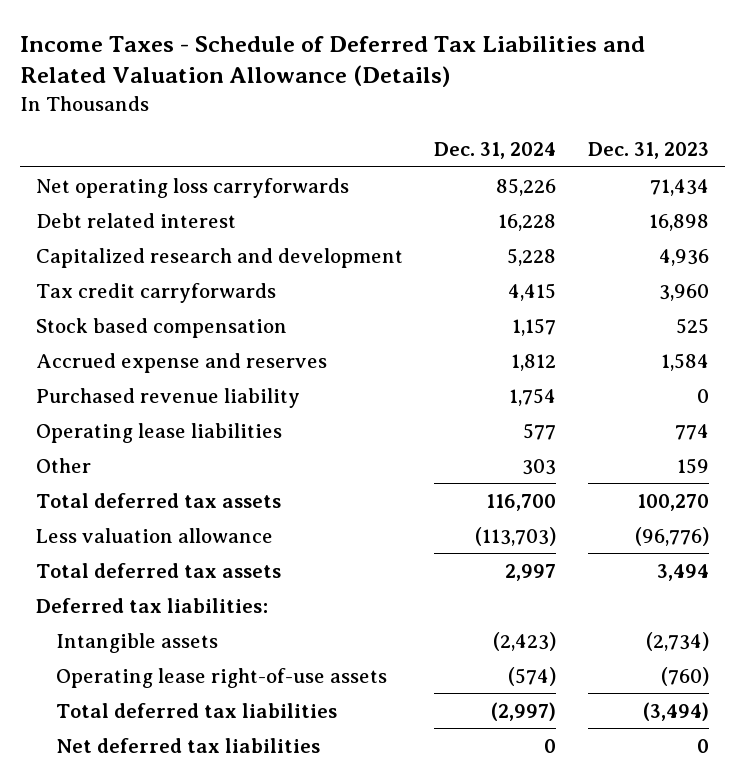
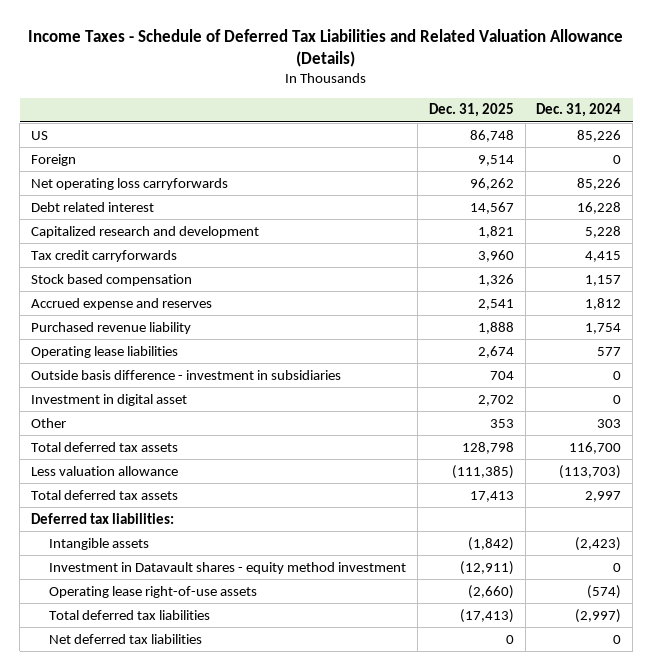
[587,142,709,160] Dec. 31, 2023 -> none
none -> [428,103,514,118] Dec. 31, 2025
none -> [31,130,49,140] US
none -> [31,153,77,166] Foreign
none -> [31,369,342,380] Outside basis difference - investment in subsidiaries
none -> [31,393,188,406] Investment in digital asset
none -> [49,561,407,574] Investment in Datavault shares - equity method investment

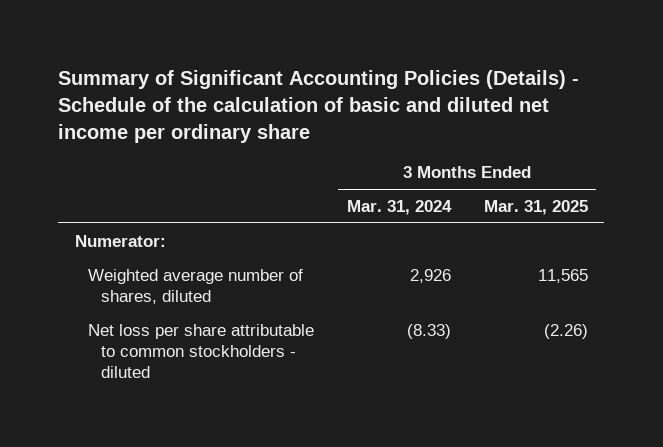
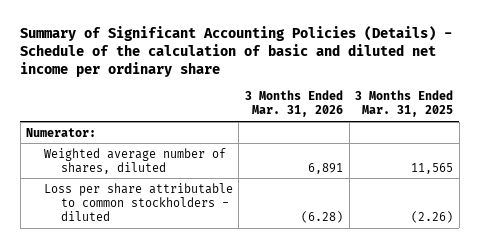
[346,200,452,216] Mar. 31, 2024 -> none
none -> [244,90,343,118] 3 Months Ended Mar. 31, 2026
[87,323,314,378] Net loss per share attributable to common stockholders - diluted -> [43,182,233,221] Loss per share attributable to common stockholders - diluted

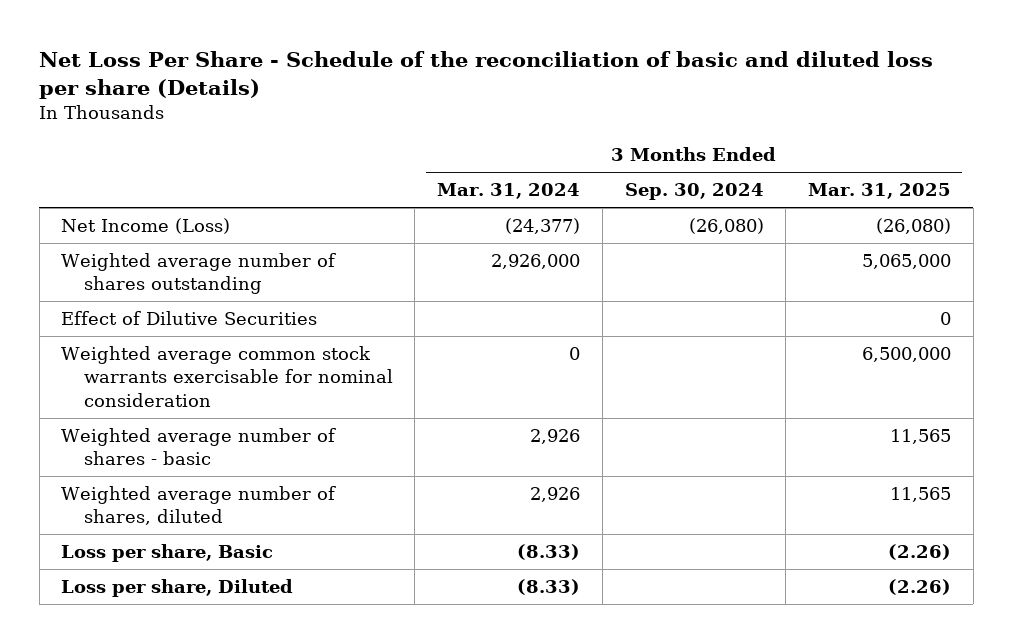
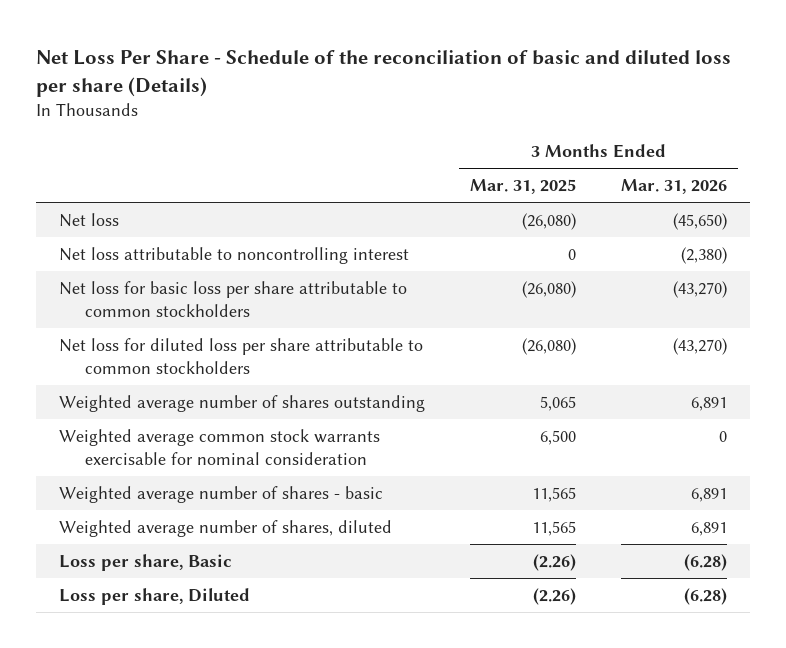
[437,183,581,200] Mar. 31, 2024 -> none
[624,183,764,201] Sep. 30, 2024 -> none
none -> [621,179,728,195] Mar. 31, 2026
[61,311,318,326] Effect of Dilutive Securities -> none
[61,218,231,235] Net Income (Loss) -> [58,212,119,227] Net loss
none -> [58,246,409,264] Net loss attributable to noncontrolling interest
none -> [58,280,407,318] Net loss for basic loss per share attributable to common stockholders
none -> [58,337,423,375] Net loss for diluted loss per share attributable to common stockholders
[862,254,952,270] 5,065,000 -> [539,395,576,411] 5,065
[862,347,952,363] 6,500,000 -> [539,429,576,445] 6,500

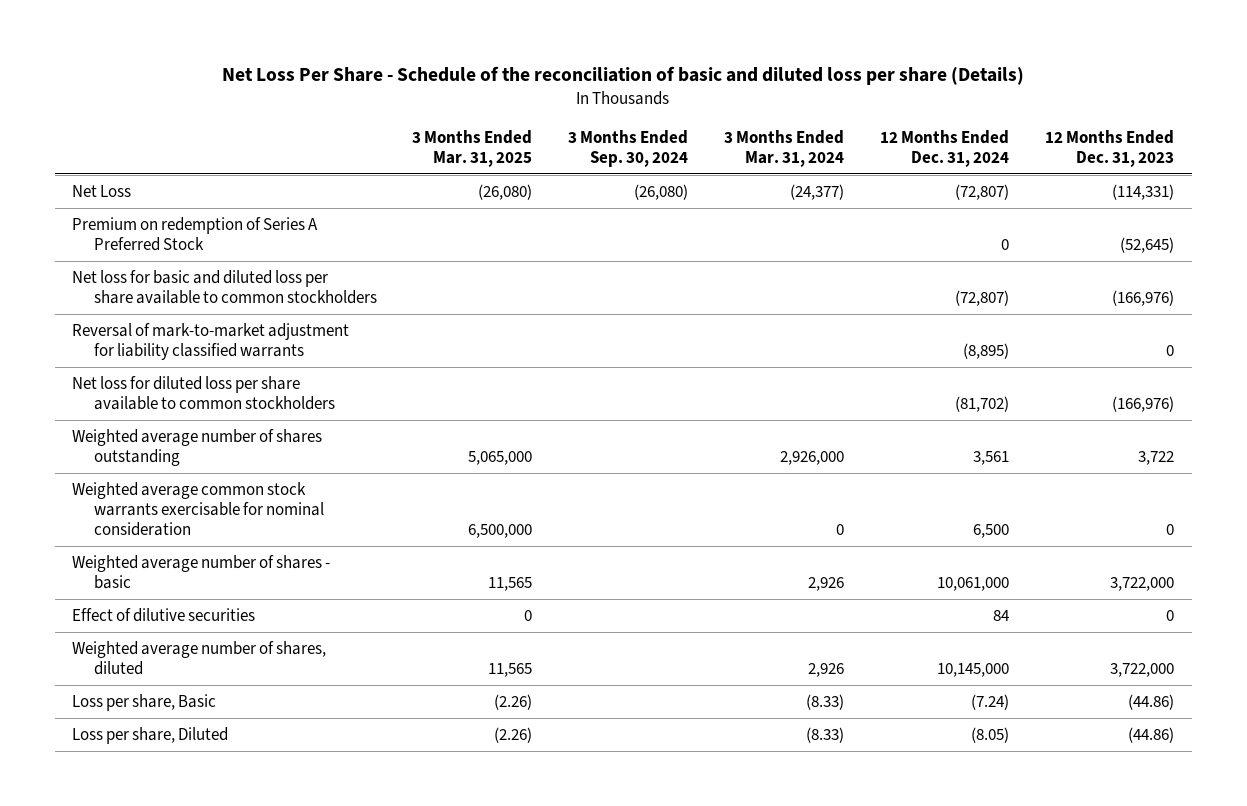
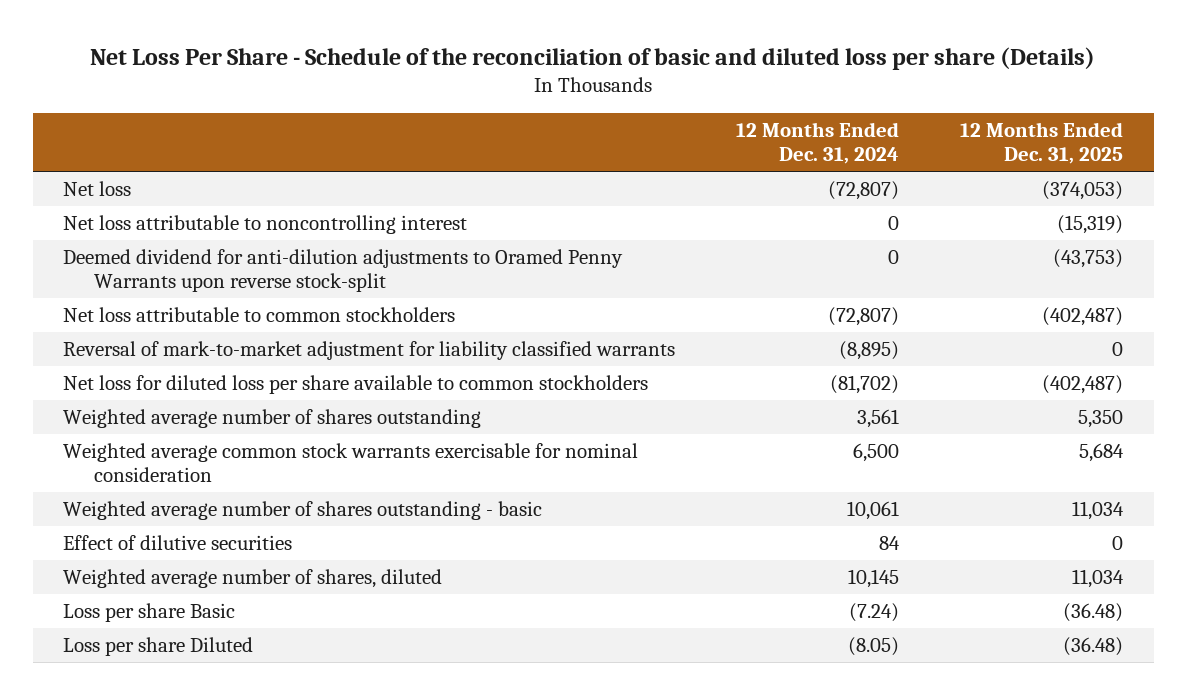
[412,130,533,168] 3 Months Ended Mar. 31, 2025 -> none
[568,130,689,168] 3 Months Ended Sep. 30, 2024 -> none
[724,130,845,168] 3 Months Ended Mar. 31, 2024 -> none
[1045,130,1175,168] 12 Months Ended Dec. 31, 2023 -> none
none -> [960,122,1124,164] 12 Months Ended Dec. 31, 2025
[72,217,319,252] Premium on redemption of Series A Preferred Stock -> none
[72,185,132,198] Net Loss -> [63,181,132,197] Net loss
none -> [63,215,468,235] Net loss attributable to noncontrolling interest
none -> [63,249,624,292] Deemed dividend for anti-dilution adjustments to Oramed Penny Warrants upon reverse stock-split
[72,270,377,305] Net loss for basic and diluted loss per share available to common stockholders -> [63,307,456,323] Net loss attributable to common stockholders
[72,555,331,590] Weighted average number of shares - basic -> [63,501,543,521] Weighted average number of shares outstanding - basic
[937,577,1010,592] 10,061,000 -> [847,501,900,521] 10,061
[937,663,1010,678] 10,145,000 -> [848,569,900,589] 10,145
[72,694,217,712] Loss per share, Basic -> [63,603,236,623] Loss per share Basic
[72,727,229,745] Loss per share, Diluted -> [63,637,254,657] Loss per share Diluted

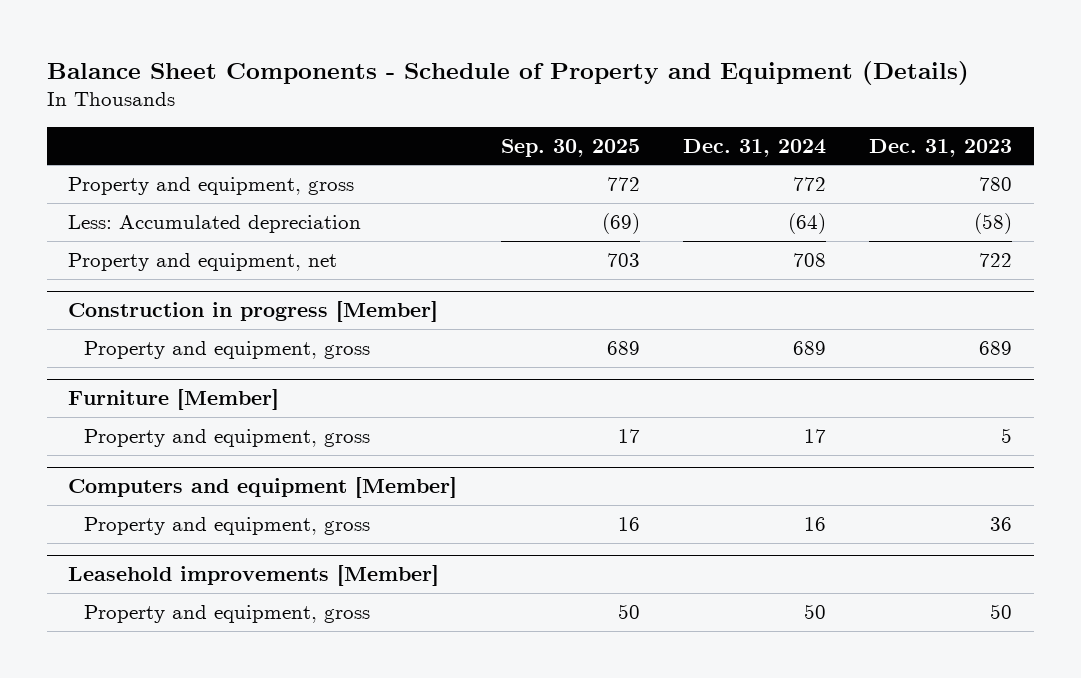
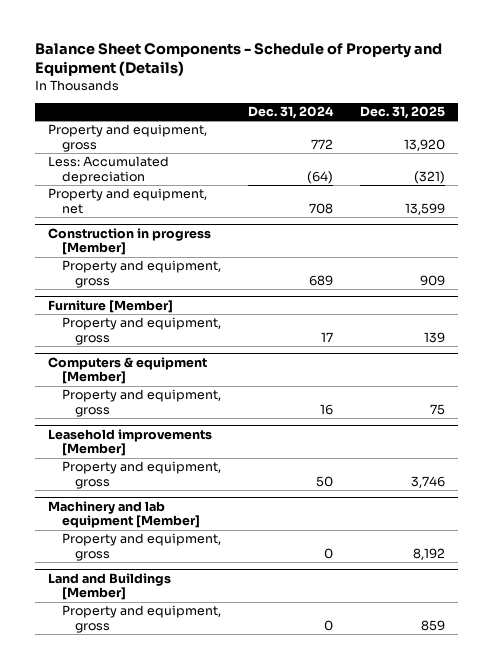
[500,138,640,157] Sep. 30, 2025 -> none
[869,138,1013,157] Dec. 31, 2023 -> none
none -> [359,105,445,119] Dec. 31, 2025
[68,476,458,498] Computers and equipment [Member] -> [48,356,208,385] Computers & equipment [Member]
none -> [48,500,200,529] Machinery and lab equipment [Member]
none -> [61,533,221,561] Property and equipment, gross
none -> [48,572,172,601] Land and Buildings [Member]
none -> [61,605,221,633] Property and equipment, gross

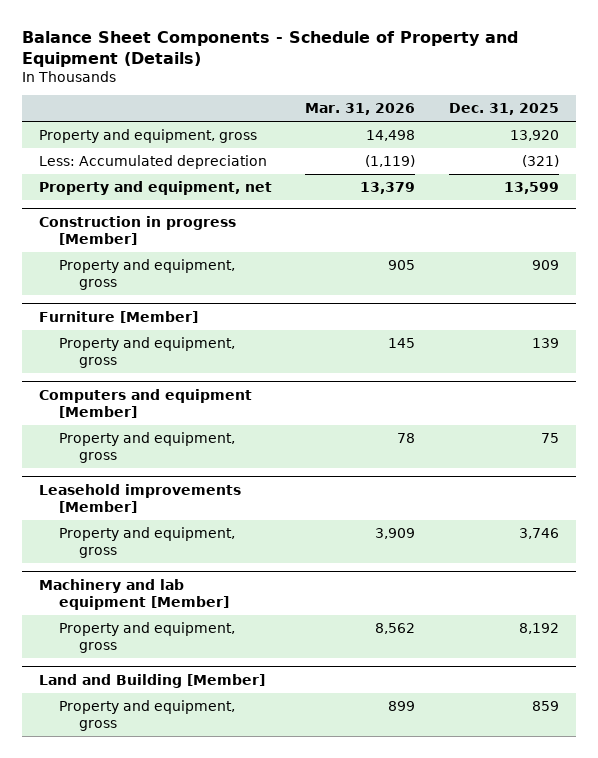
[247,105,334,119] Dec. 31, 2024 -> none
none -> [305,103,416,116] Mar. 31, 2026
[48,356,208,385] Computers & equipment [Member] -> [38,388,252,418] Computers and equipment [Member]
[48,572,172,601] Land and Buildings [Member] -> [38,673,265,688] Land and Building [Member]

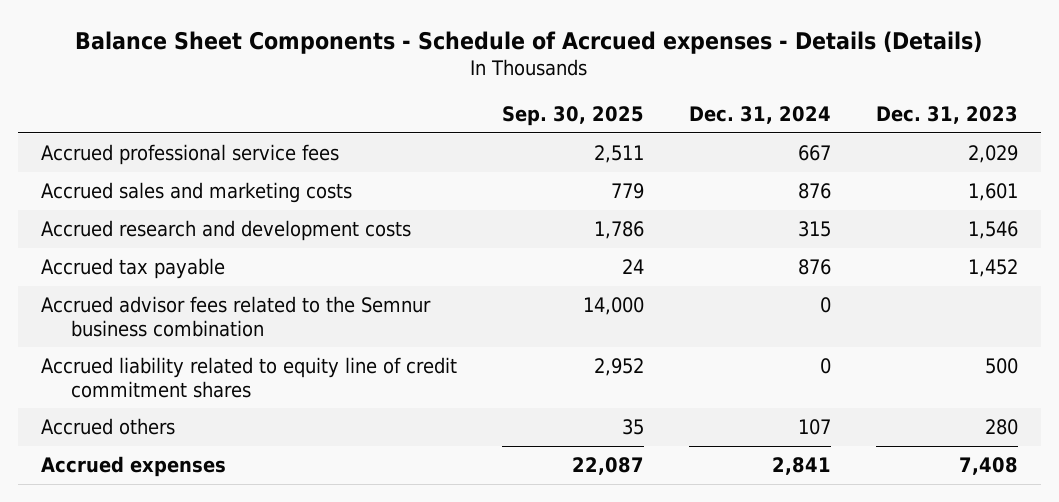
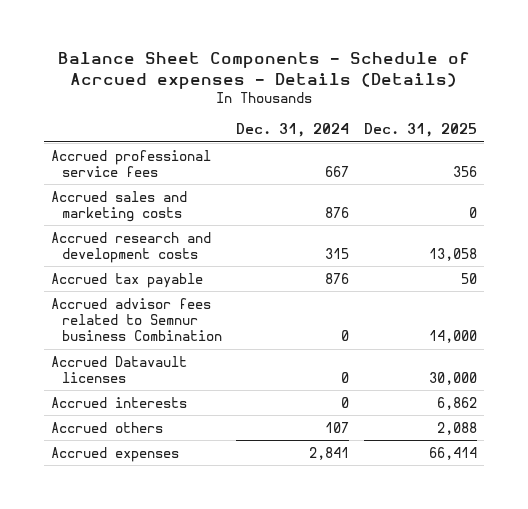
[501,106,644,127] Sep. 30, 2025 -> none
[876,106,1019,125] Dec. 31, 2023 -> none
none -> [363,123,477,138] Dec. 31, 2025
[40,356,457,398] Accrued liability related to equity line of credit commitment shares -> none
[40,295,431,337] Accrued advisor fees related to the Semnur business combination -> [50,297,222,342] Accrued advisor fees related to Semnur business Combination
none -> [50,355,187,383] Accrued Datavault licenses
none -> [50,396,187,408] Accrued interests

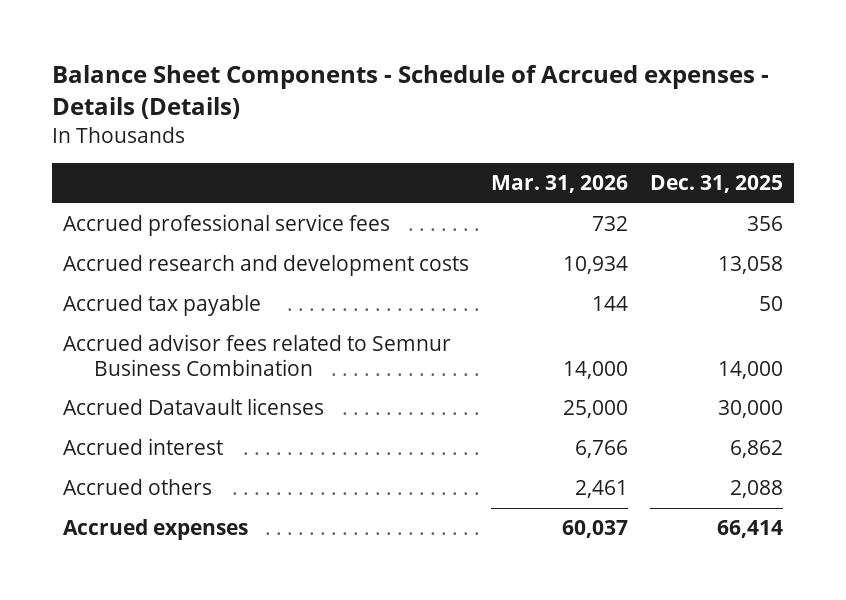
[236,123,350,138] Dec. 31, 2024 -> none
none -> [490,175,628,194] Mar. 31, 2026
[50,190,187,222] Accrued sales and marketing costs -> none
[50,297,222,342] Accrued advisor fees related to Semnur business Combination -> [62,334,451,376] Accrued advisor fees related to Semnur Business Combination
[50,396,187,408] Accrued interests -> [62,438,223,456] Accrued interest

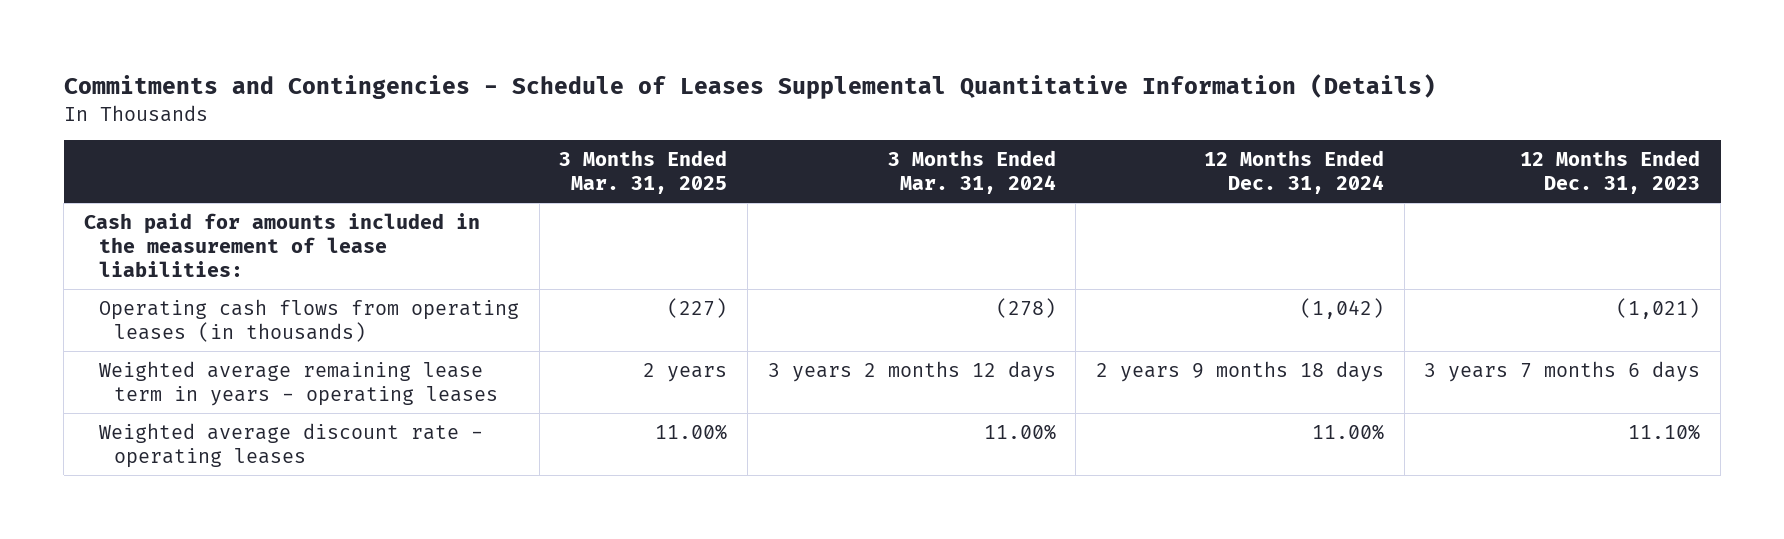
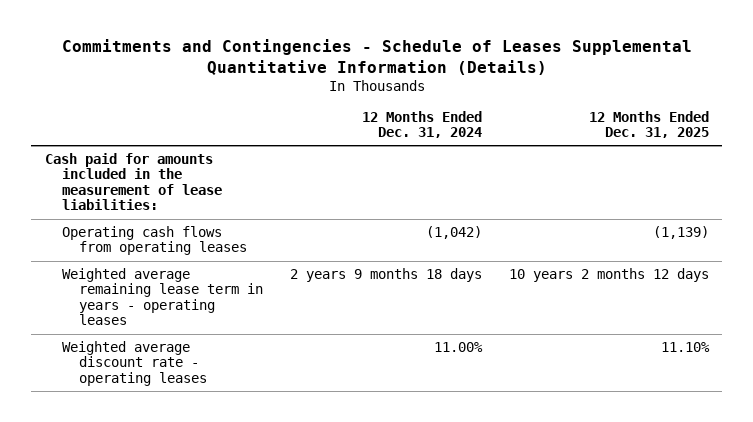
[559,150,728,195] 3 Months Ended Mar. 31, 2025 -> none
[887,150,1056,195] 3 Months Ended Mar. 31, 2024 -> none
[1520,150,1701,195] 12 Months Ended Dec. 31, 2023 -> none
none -> [588,110,709,139] 12 Months Ended Dec. 31, 2025
[99,298,520,342] Operating cash flows from operating leases (in thousands) -> [61,225,248,256] Operating cash flows from operating leases

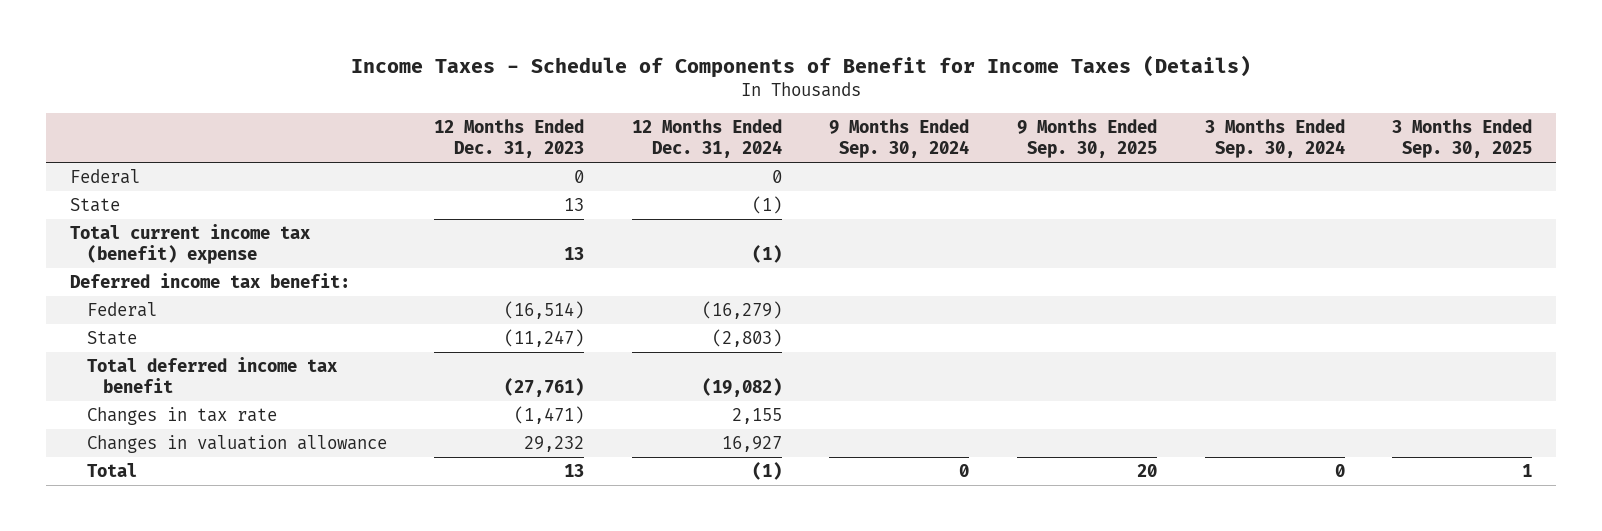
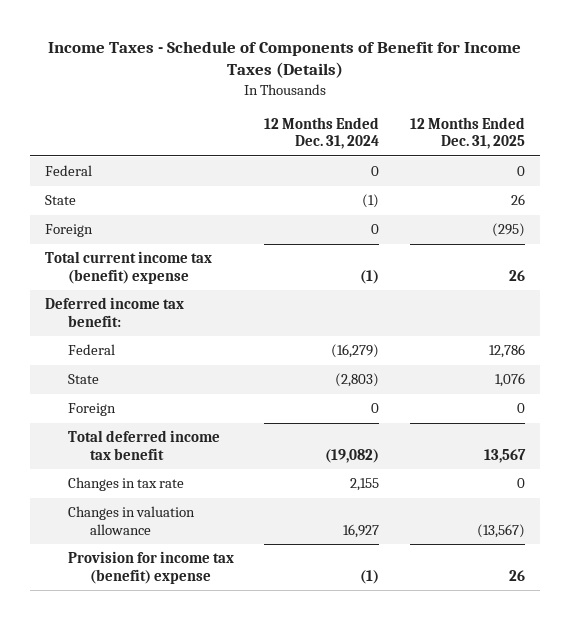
[434,119,585,159] 12 Months Ended Dec. 31, 2023 -> none
[829,119,970,159] 9 Months Ended Sep. 30, 2024 -> none
[1016,119,1157,159] 9 Months Ended Sep. 30, 2025 -> none
[1204,119,1345,159] 3 Months Ended Sep. 30, 2024 -> none
[1392,119,1533,159] 3 Months Ended Sep. 30, 2025 -> none
none -> [410,117,526,150] 12 Months Ended Dec. 31, 2025
none -> [45,224,94,238] Foreign
none -> [67,403,116,417] Foreign
[86,462,137,477] Total -> [67,551,234,584] Provision for income tax (benefit) expense

